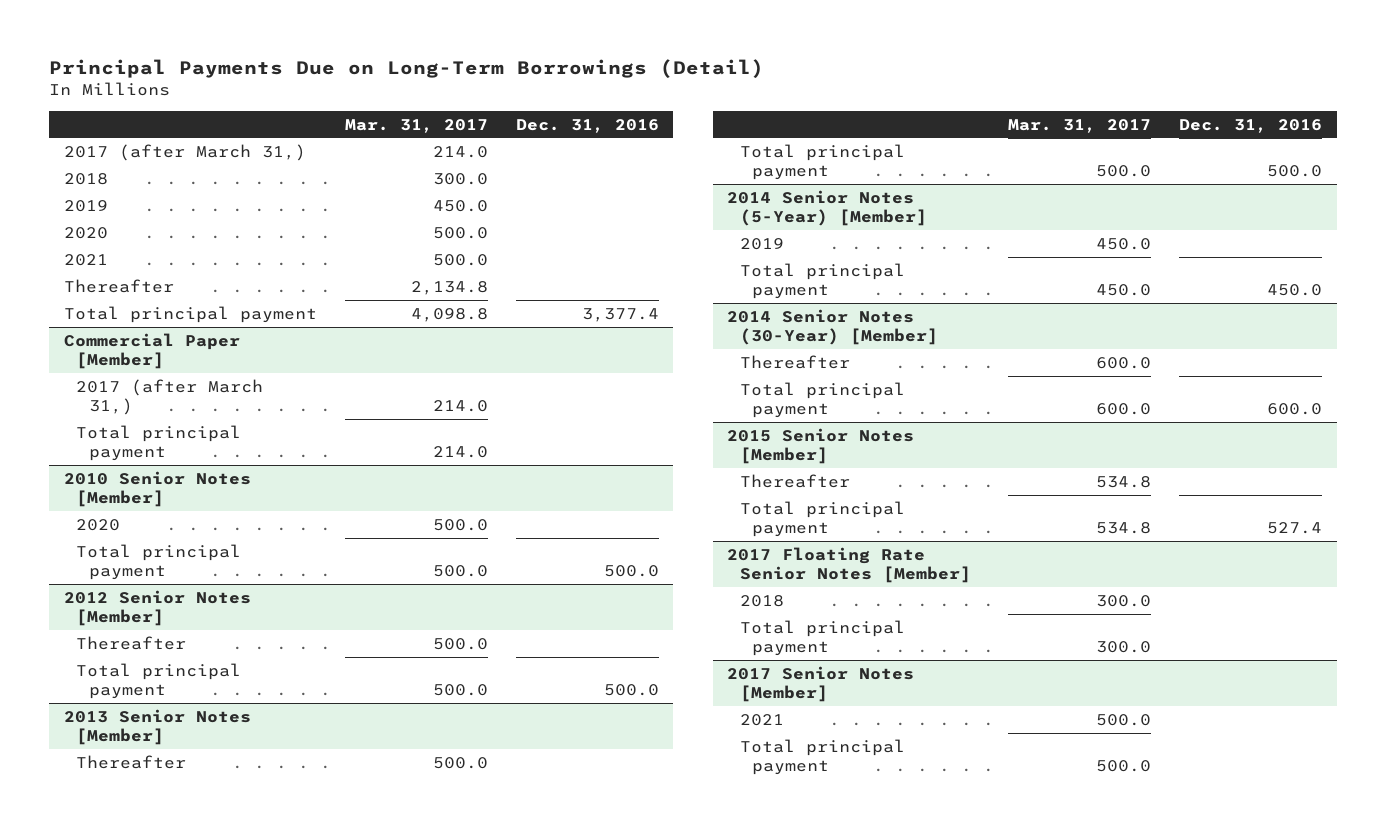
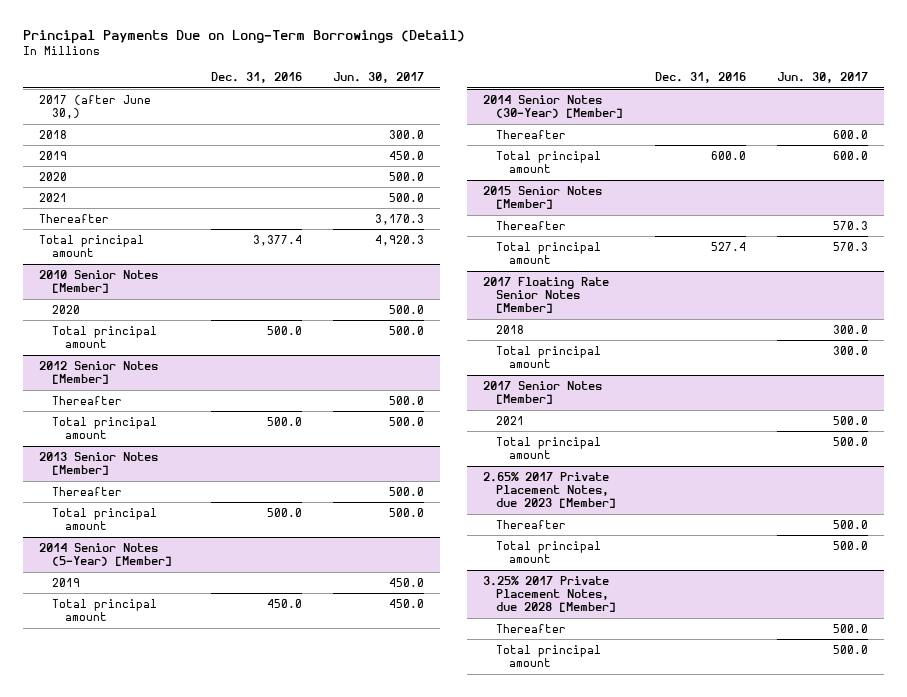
[344,118,488,133] Mar. 31, 2017 -> none
none -> [333,72,425,84] Jun. 30, 2017
[63,143,306,161] 2017 (after March 31,) -> [39,94,152,119] 2017 (after June 30,)
[63,332,240,370] Commercial Paper [Member] -> none
[76,378,264,416] 2017 (after March 31,) -> none
[76,424,242,462] Total principal payment -> none
[63,305,317,323] Total principal payment -> [39,234,145,257] Total principal amount
[76,543,242,581] Total principal payment -> [52,325,158,348] Total principal amount
[76,662,242,700] Total principal payment -> [52,416,158,439] Total principal amount
[739,143,905,181] Total principal payment -> [52,507,158,530] Total principal amount
[739,262,905,300] Total principal payment -> [52,598,158,621] Total principal amount
[739,381,905,419] Total principal payment -> [496,150,602,173] Total principal amount
[739,500,905,538] Total principal payment -> [496,241,602,264] Total principal amount
[739,619,905,657] Total principal payment -> [496,345,602,368] Total principal amount
[739,738,905,776] Total principal payment -> [496,436,602,459] Total principal amount
none -> [483,471,617,508] 2.65% 2017 Private Placement Notes, due 2023 [Member]
none -> [496,519,567,529] Thereafter
none -> [496,540,602,563] Total principal amount
none -> [483,575,617,612] 3.25% 2017 Private Placement Notes, due 2028 [Member]
none -> [496,623,567,633] Thereafter
none -> [496,644,602,667] Total principal amount

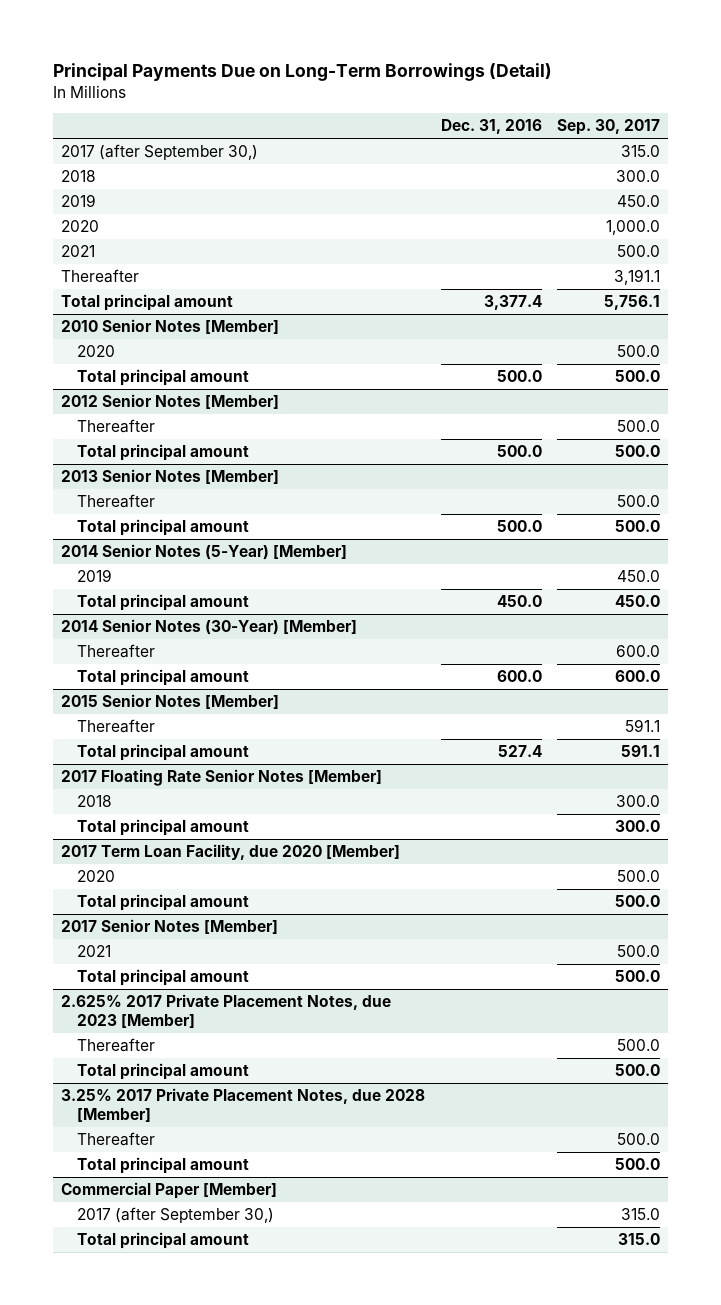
[333,72,425,84] Jun. 30, 2017 -> none
none -> [557,119,661,136] Sep. 30, 2017
[39,94,152,119] 2017 (after June 30,) -> [60,144,258,161] 2017 (after September 30,)
none -> [60,844,400,861] 2017 Term Loan Facility, due 2020 [Member]
none -> [77,870,116,883] 2020
none -> [77,894,250,912] Total principal amount
[483,471,617,508] 2.65% 2017 Private Placement Notes, due 2023 [Member] -> [60,994,391,1029] 2.625% 2017 Private Placement Notes, due 2023 [Member]
none -> [60,1182,277,1200] Commercial Paper [Member]
none -> [77,1207,275,1224] 2017 (after September 30,)
none -> [77,1232,250,1250] Total principal amount

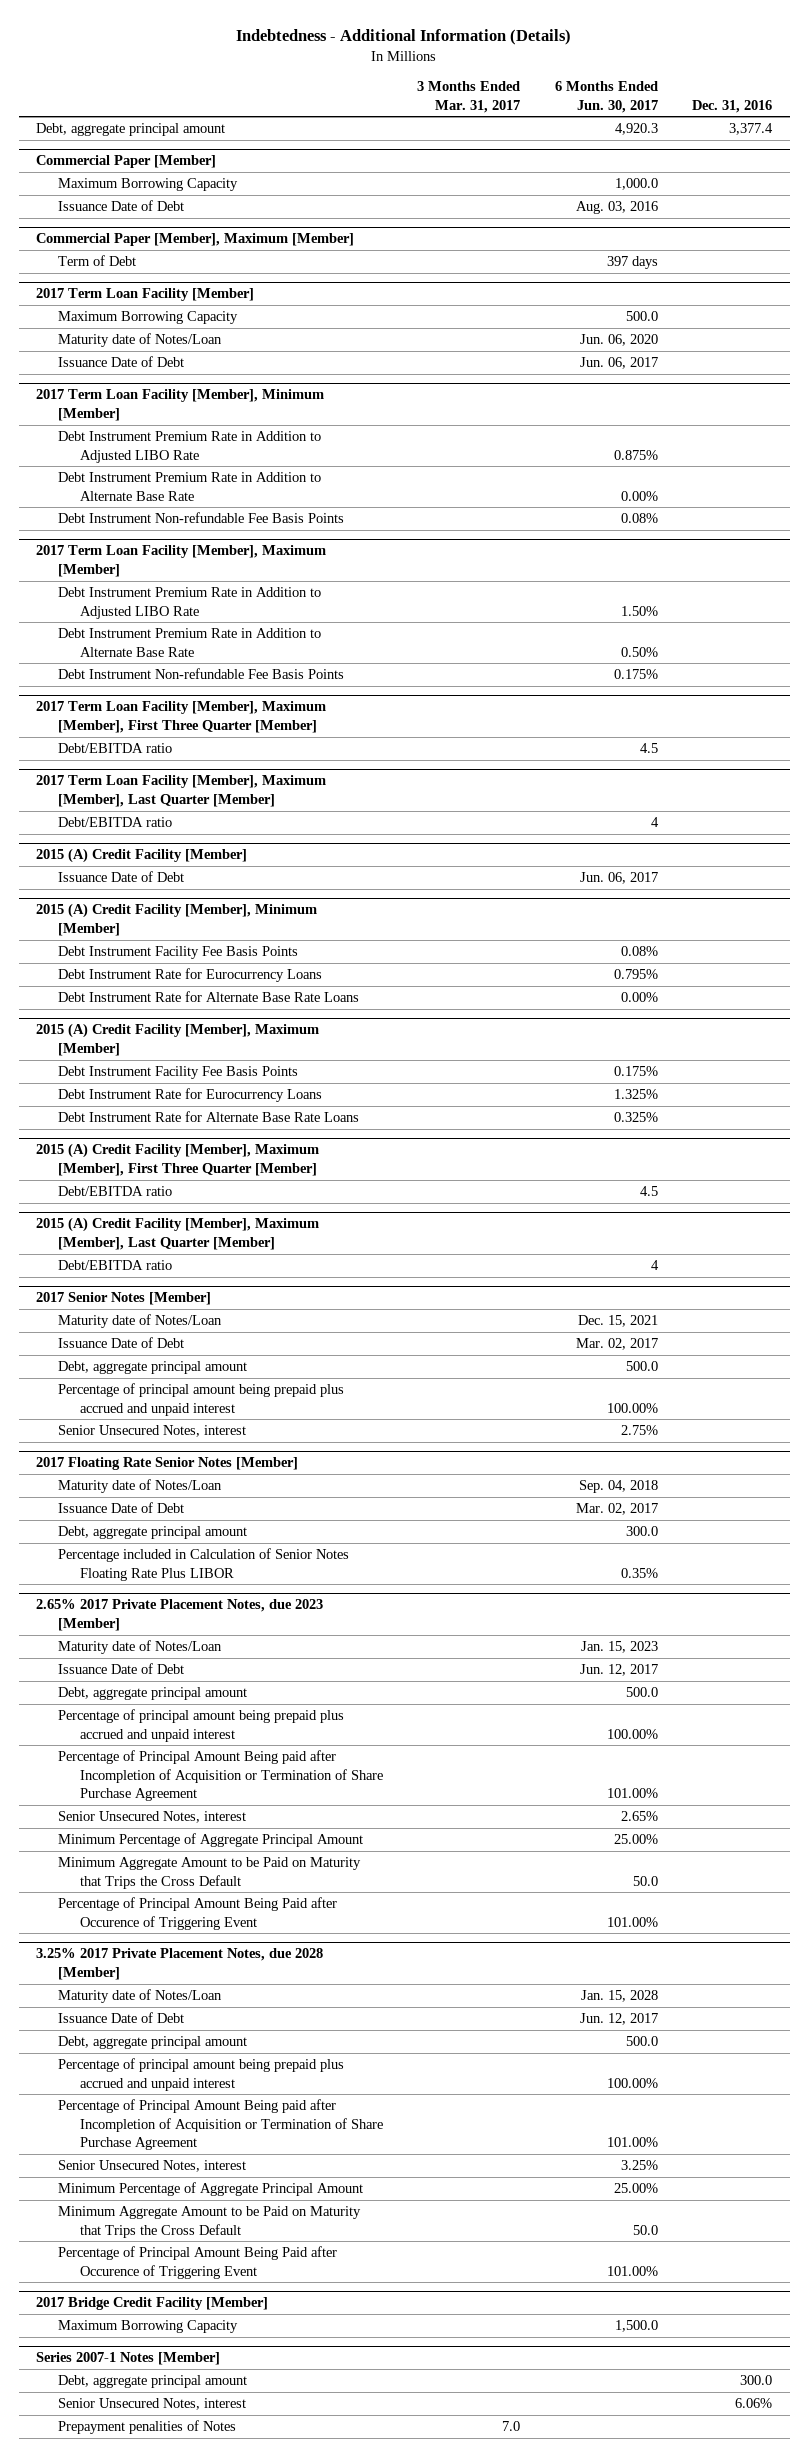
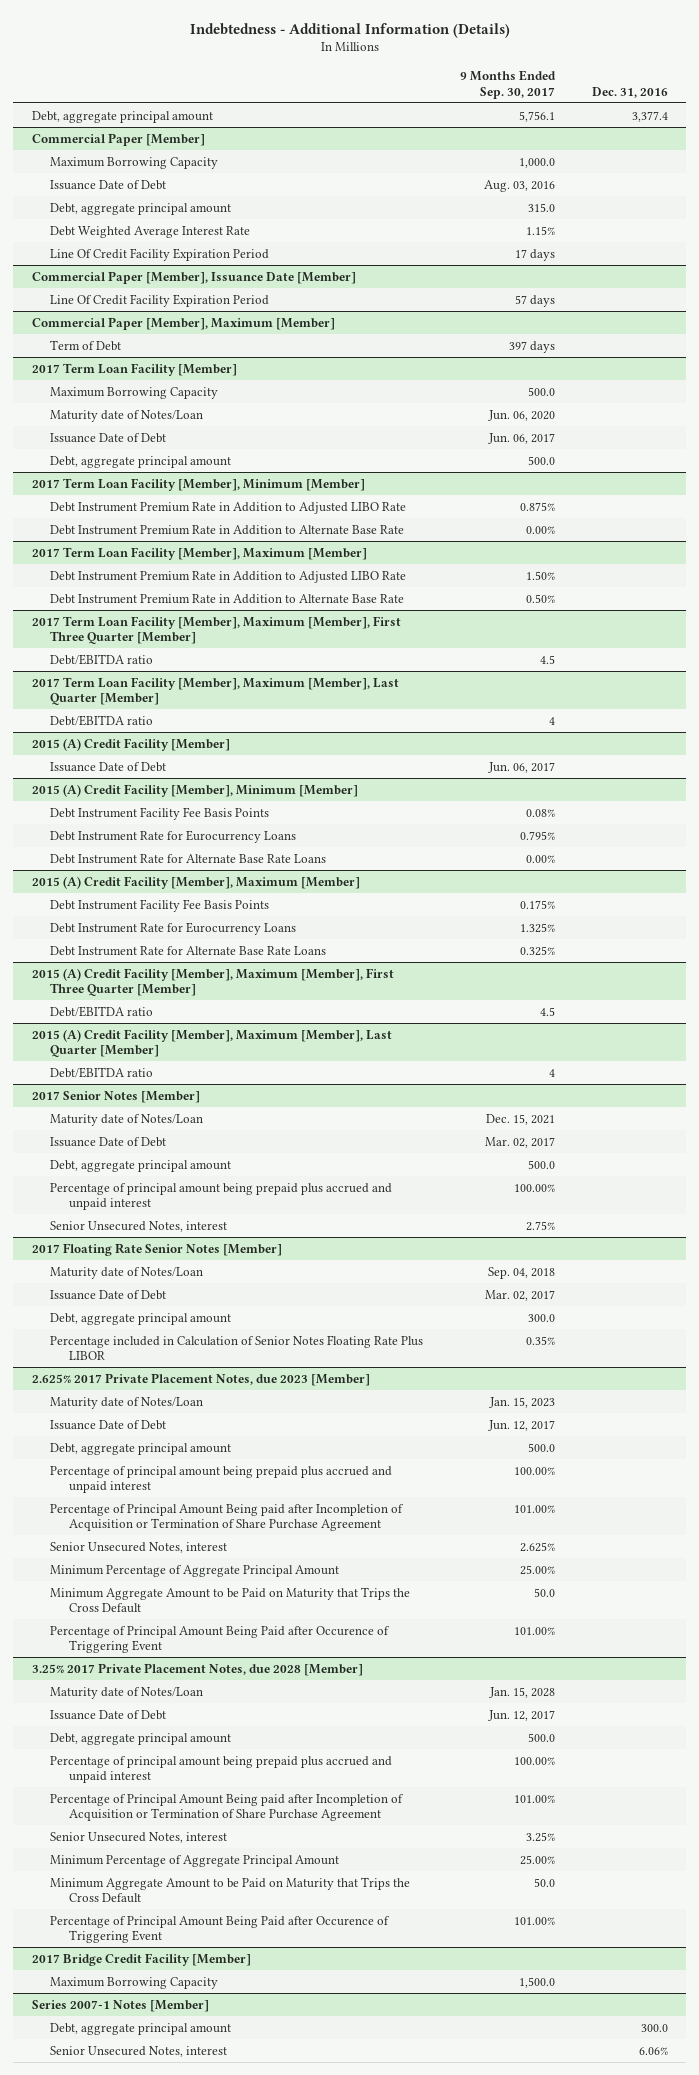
[417,81,521,113] 3 Months Ended Mar. 31, 2017 -> none
[554,81,658,113] 6 Months Ended Jun. 30, 2017 -> none
none -> [459,70,556,99] 9 Months Ended Sep. 30, 2017
none -> [50,202,232,215] Debt, aggregate principal amount
none -> [50,225,251,238] Debt Weighted Average Interest Rate
none -> [50,247,270,261] Line Of Credit Facility Expiration Period
none -> [31,270,356,284] Commercial Paper [Member], Issuance Date [Member]
none -> [50,293,270,307] Line Of Credit Facility Expiration Period
none -> [50,455,232,468] Debt, aggregate principal amount
[57,512,344,524] Debt Instrument Non-refundable Fee Basis Points -> none
[57,668,344,680] Debt Instrument Non-refundable Fee Basis Points -> none
[36,1599,324,1631] 2.65% 2017 Private Placement Notes, due 2023 [Member] -> [31,1372,370,1386] 2.625% 2017 Private Placement Notes, due 2023 [Member]
[57,2420,236,2435] Prepayment penalities of Notes -> none

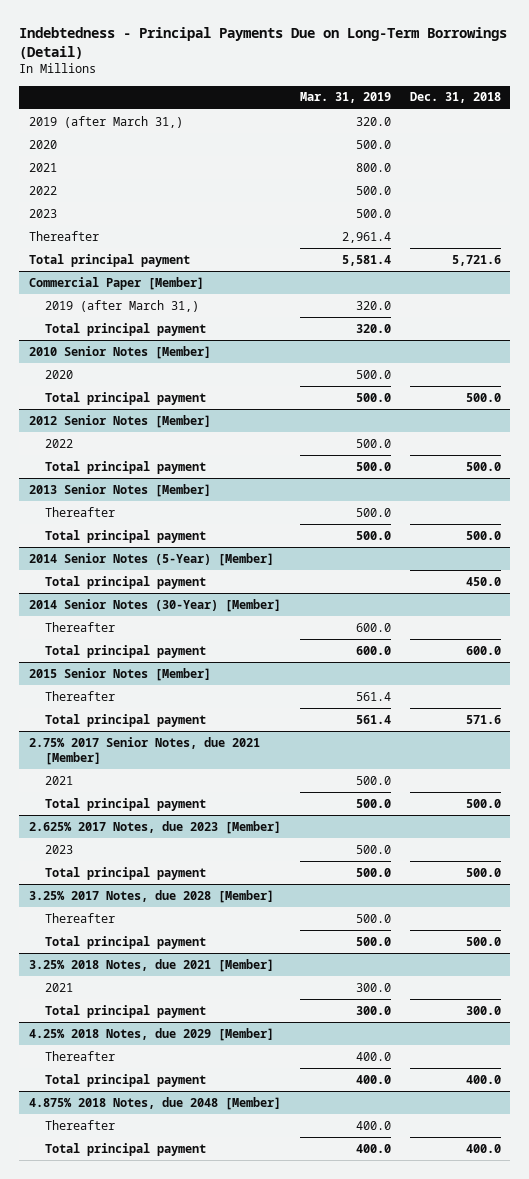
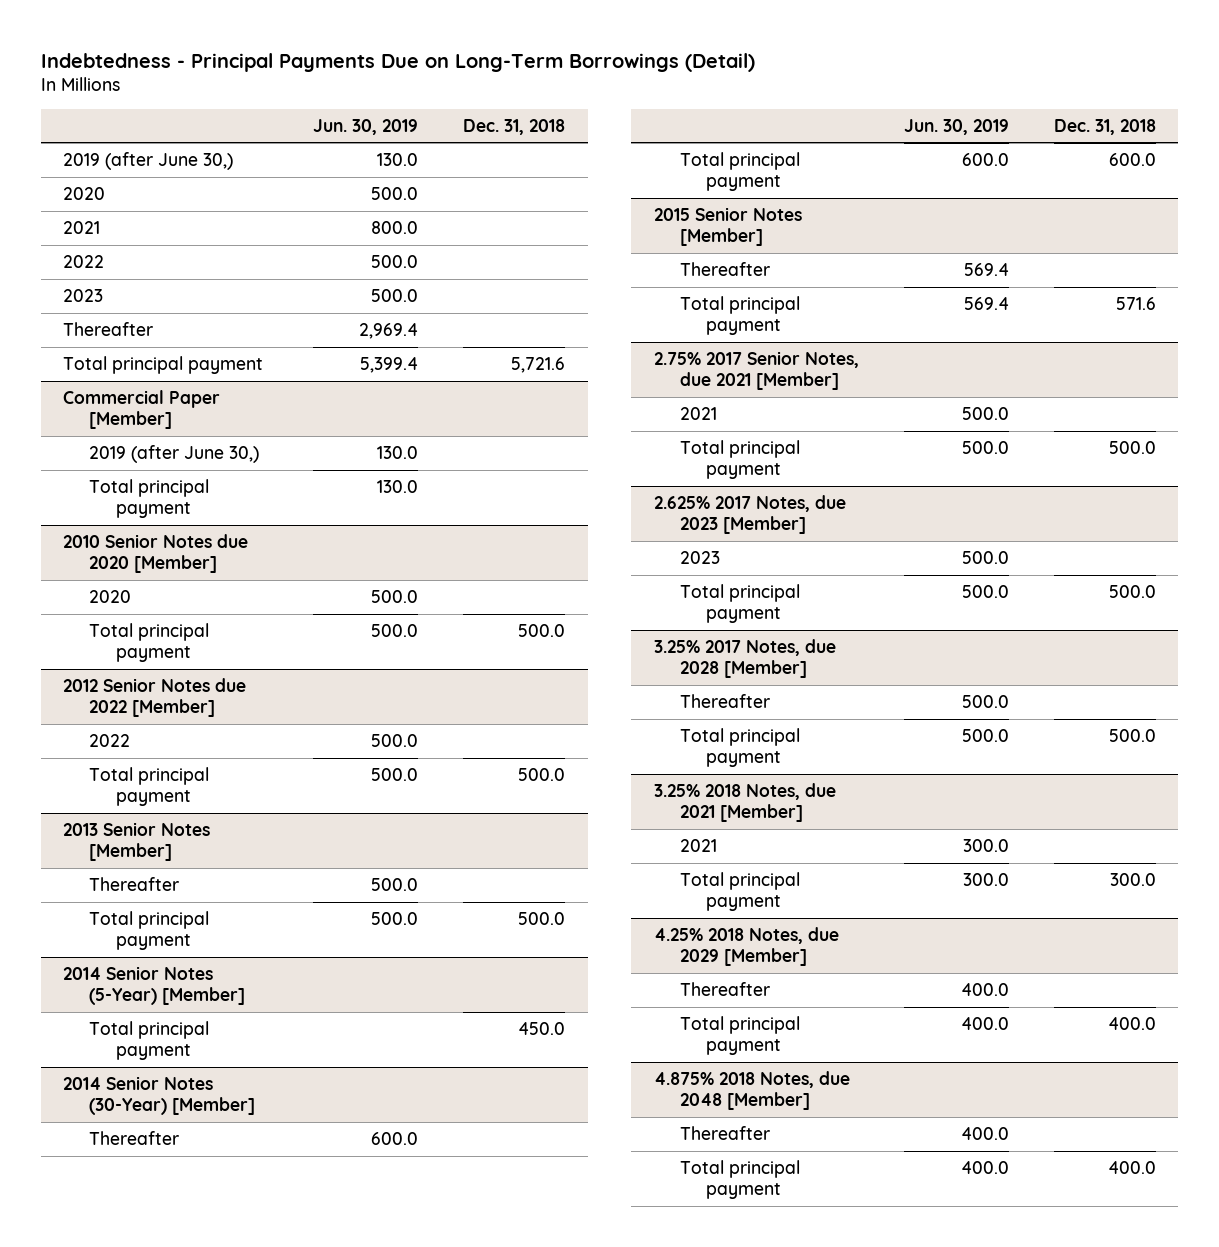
[299,92,391,104] Mar. 31, 2019 -> none
none -> [313,118,419,135] Jun. 30, 2019
[28,115,183,128] 2019 (after March 31,) -> [63,152,234,171] 2019 (after June 30,)
[44,299,199,312] 2019 (after March 31,) -> [89,445,260,464] 2019 (after June 30,)
[28,345,211,359] 2010 Senior Notes [Member] -> [63,534,249,574] 2010 Senior Notes due 2020 [Member]
[28,414,211,428] 2012 Senior Notes [Member] -> [63,678,247,718] 2012 Senior Notes due 2022 [Member]

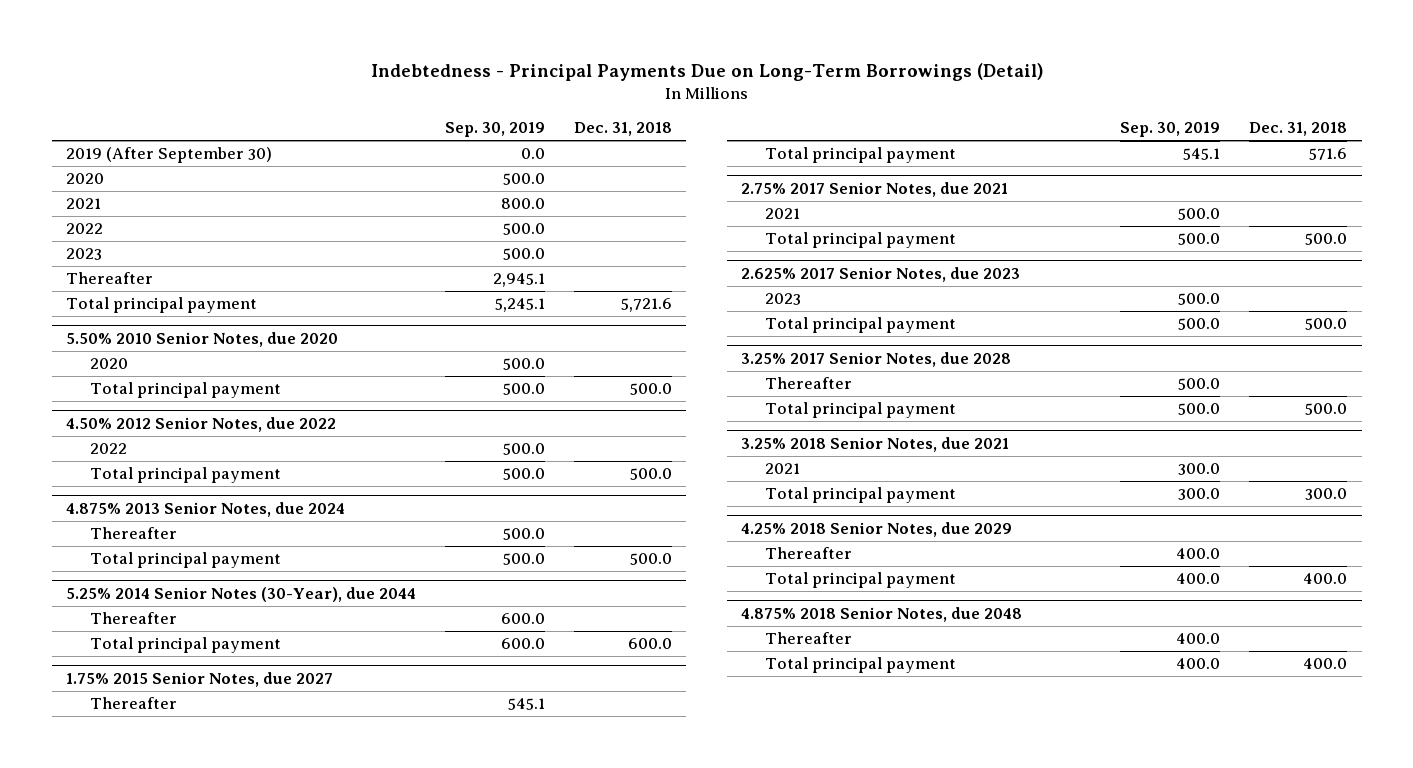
[313,118,419,135] Jun. 30, 2019 -> none
none -> [444,122,545,138] Sep. 30, 2019
[63,152,234,171] 2019 (after June 30,) -> [65,147,272,164] 2019 (After September 30)
[63,390,221,430] Commercial Paper [Member] -> none
[89,445,260,464] 2019 (after June 30,) -> none
[89,479,210,519] Total principal payment -> none
[63,534,249,574] 2010 Senior Notes due 2020 [Member] -> [65,332,338,348] 5.50% 2010 Senior Notes, due 2020
[63,678,247,718] 2012 Senior Notes due 2022 [Member] -> [65,417,336,433] 4.50% 2012 Senior Notes, due 2022
[63,822,211,862] 2013 Senior Notes [Member] -> [65,502,345,518] 4.875% 2013 Senior Notes, due 2024
[63,966,246,1006] 2014 Senior Notes (5-Year) [Member] -> none
[89,1021,210,1061] Total principal payment -> none
[63,1076,256,1116] 2014 Senior Notes (30-Year) [Member] -> [65,587,416,603] 5.25% 2014 Senior Notes (30-Year), due 2044
[653,207,802,247] 2015 Senior Notes [Member] -> [65,672,333,688] 1.75% 2015 Senior Notes, due 2027
[653,351,859,391] 2.75% 2017 Senior Notes, due 2021 [Member] -> [741,182,1009,198] 2.75% 2017 Senior Notes, due 2021
[653,495,846,535] 2.625% 2017 Notes, due 2023 [Member] -> [741,267,1021,283] 2.625% 2017 Senior Notes, due 2023
[653,639,836,679] 3.25% 2017 Notes, due 2028 [Member] -> [741,352,1012,368] 3.25% 2017 Senior Notes, due 2028
[653,783,836,823] 3.25% 2018 Notes, due 2021 [Member] -> [741,437,1010,453] 3.25% 2018 Senior Notes, due 2021
[653,927,839,967] 4.25% 2018 Notes, due 2029 [Member] -> [741,522,1013,538] 4.25% 2018 Senior Notes, due 2029
[653,1071,850,1111] 4.875% 2018 Notes, due 2048 [Member] -> [741,607,1023,623] 4.875% 2018 Senior Notes, due 2048

